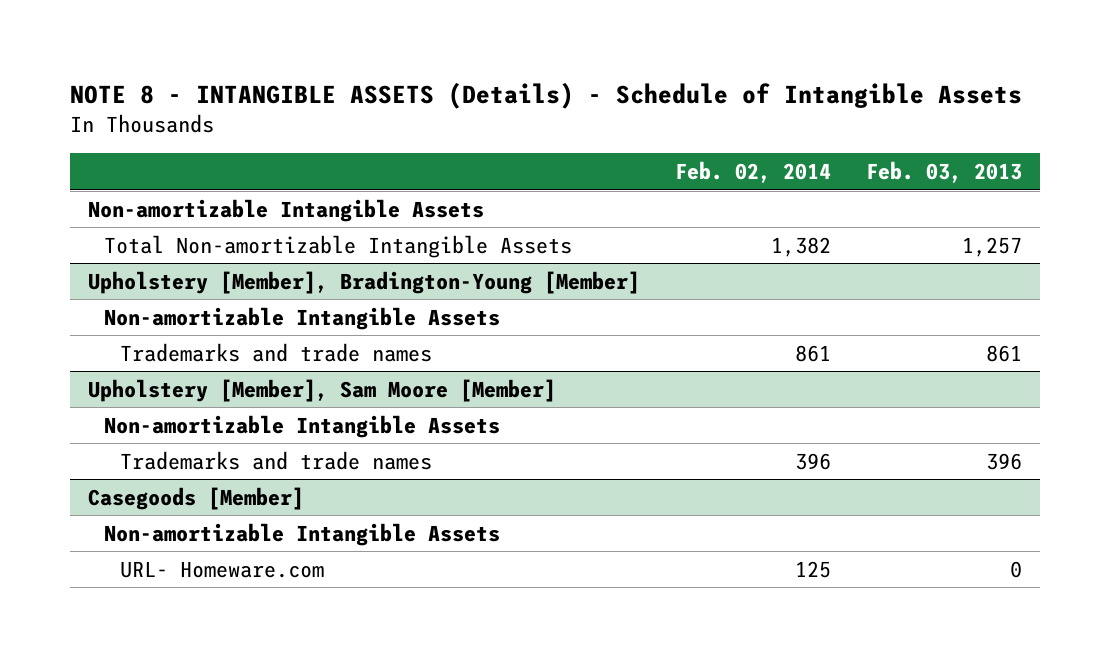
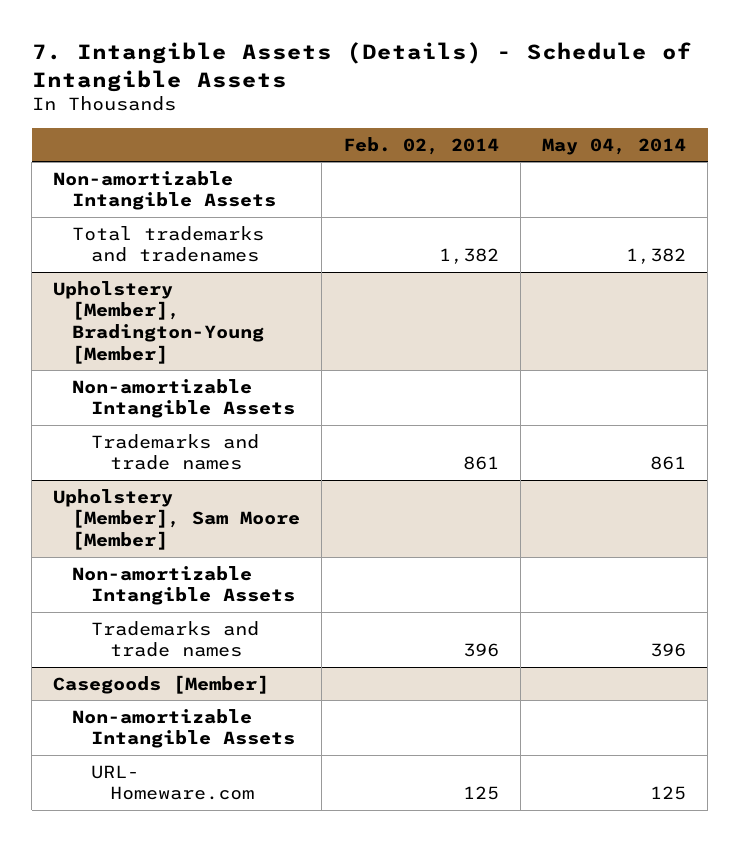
[70,82,1023,110] NOTE 8 - INTANGIBLE ASSETS (Details) - Schedule of Intangible Assets -> [31,42,692,92] 7. Intangible Assets (Details) - Schedule of Intangible Assets
[866,160,1023,183] Feb. 03, 2013 -> none
none -> [542,137,687,155] May 04, 2014
[103,234,572,258] Total Non-amortizable Intangible Assets -> [72,225,265,263] Total trademarks and tradenames

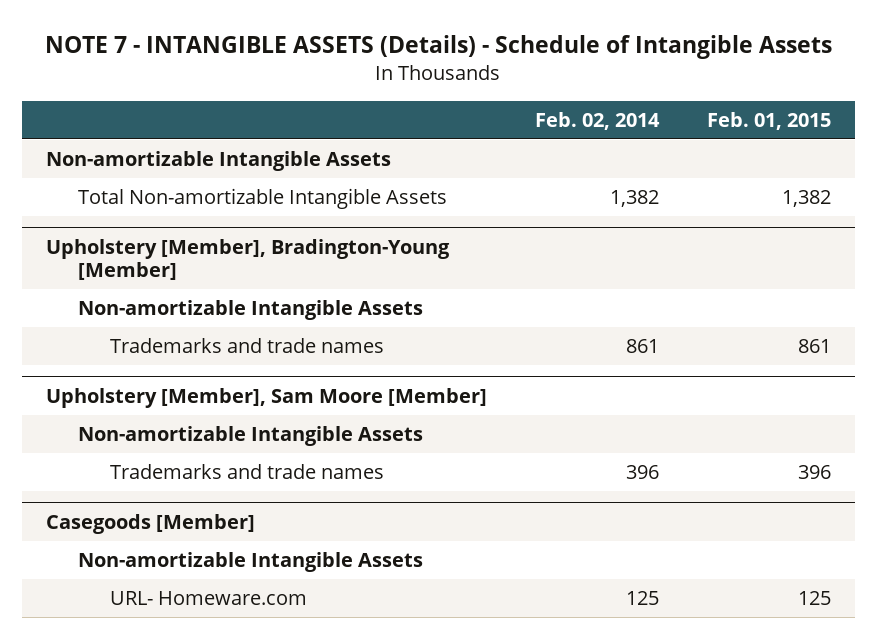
[31,42,692,92] 7. Intangible Assets (Details) - Schedule of Intangible Assets -> [45,35,833,60] NOTE 7 - INTANGIBLE ASSETS (Details) - Schedule of Intangible Assets
[542,137,687,155] May 04, 2014 -> none
none -> [706,111,831,130] Feb. 01, 2015
[72,225,265,263] Total trademarks and tradenames -> [78,188,448,210] Total Non-amortizable Intangible Assets

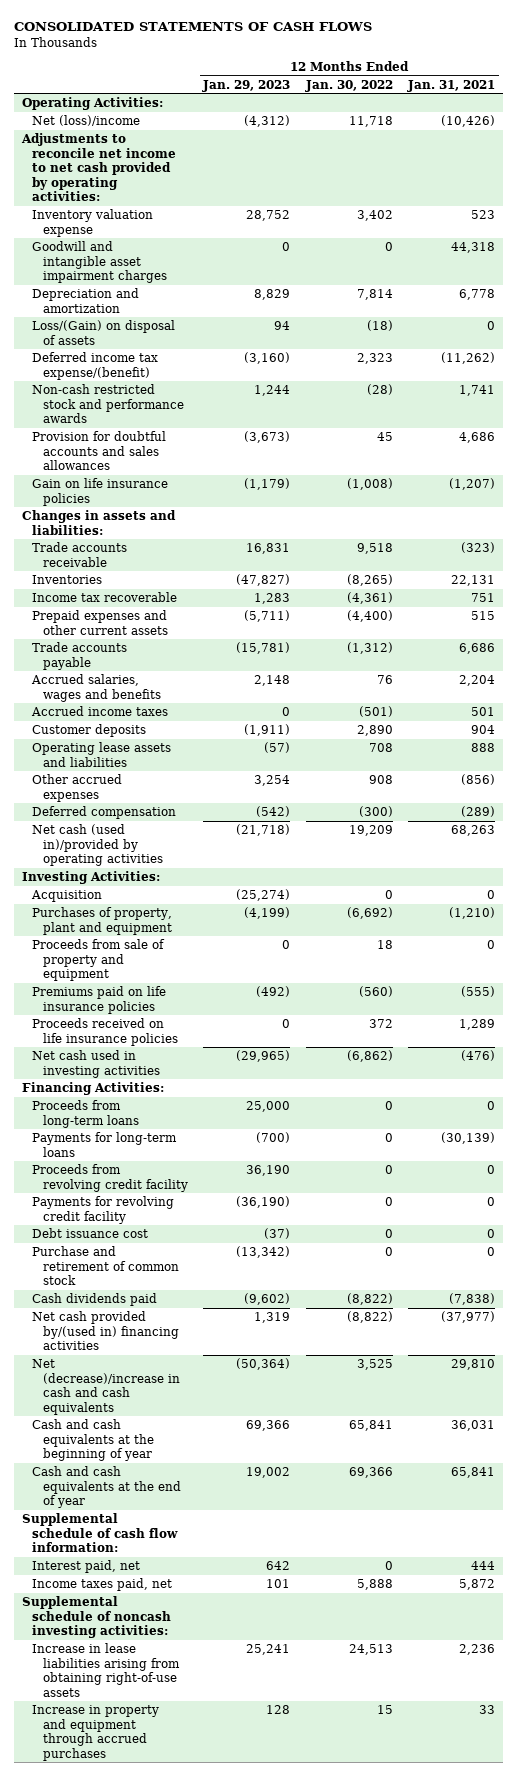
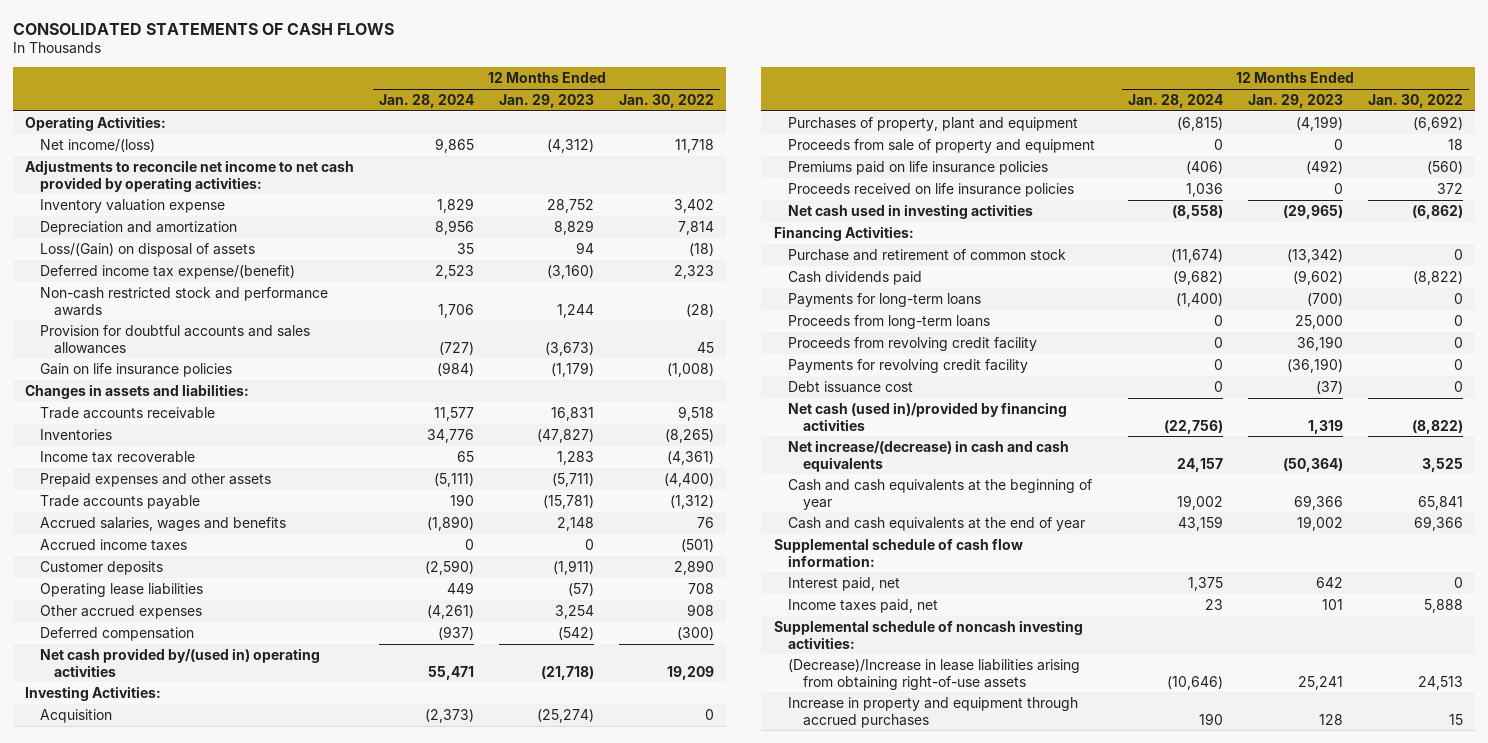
[406,79,495,92] Jan. 31, 2021 -> none
none -> [379,93,475,108] Jan. 28, 2024
[32,115,141,127] Net (loss)/income -> [39,138,155,152] Net income/(loss)
[32,241,168,284] Goodwill and intangible asset impairment charges -> none
[32,610,169,635] Prepaid expenses and other current assets -> [39,472,271,487] Prepaid expenses and other assets
[32,742,172,767] Operating lease assets and liabilities -> [39,582,203,597] Operating lease liabilities
[32,824,164,867] Net cash (used in)/provided by operating activities -> [39,647,320,677] Net cash provided by/(used in) operating activities
[32,1246,180,1286] Purchase and retirement of common stock -> [788,248,1067,261] Purchase and retirement of common stock
[32,1293,158,1307] Cash dividends paid -> [788,270,923,285] Cash dividends paid
[32,1100,140,1128] Proceeds from long-term loans -> [788,314,991,329] Proceeds from long-term loans
[32,1311,180,1351] Net cash provided by/(used in) financing activities -> [788,401,1068,431] Net cash (used in)/provided by financing activities
[32,1359,181,1415] Net (decrease)/increase in cash and cash equivalents -> [788,439,1070,472] Net increase/(decrease) in cash and cash equivalents
[32,1643,181,1697] Increase in lease liabilities arising from obtaining right-of-use assets -> [788,658,1081,690] (Decrease)/Increase in lease liabilities arising from obtaining right-of-use assets

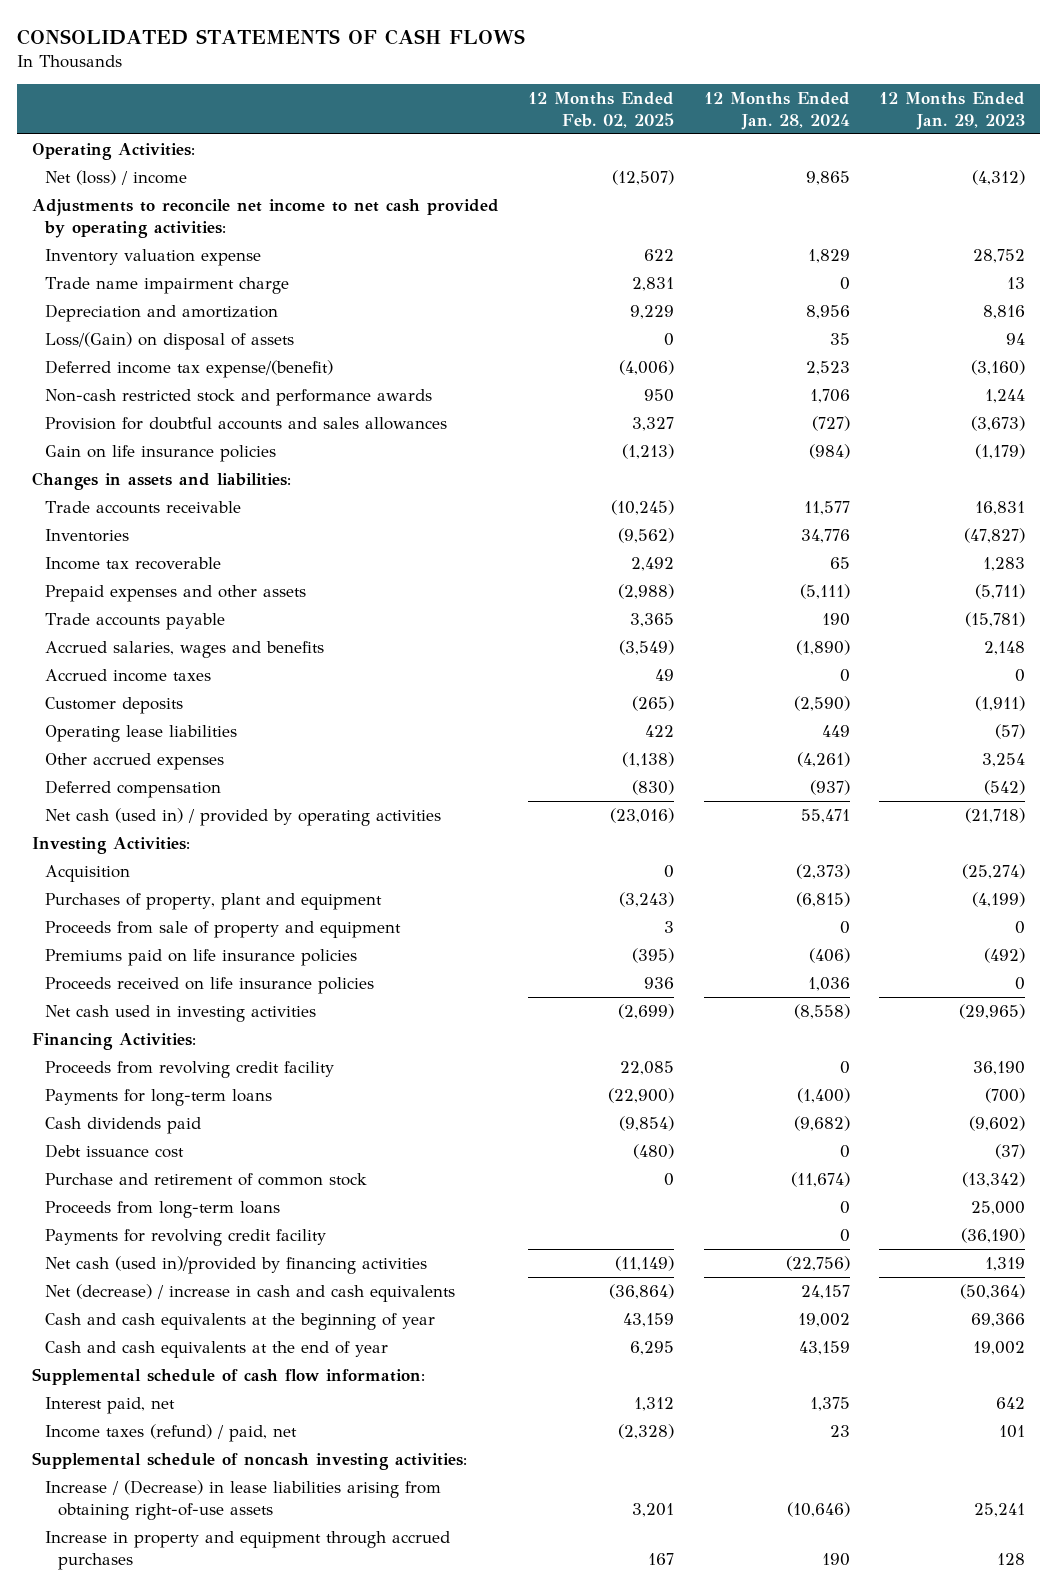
[618,93,714,108] Jan. 30, 2022 -> none
none -> [528,92,675,128] 12 Months Ended Feb. 02, 2025
[39,138,155,152] Net income/(loss) -> [44,169,187,185] Net (loss) / income
none -> [44,276,289,294] Trade name impairment charge
[554,219,595,235] 8,829 -> [982,304,1025,319] 8,816
[39,647,320,677] Net cash provided by/(used in) operating activities -> [44,807,441,826] Net cash (used in) / provided by operating activities
[788,336,1038,351] Proceeds from revolving credit facility -> [44,1060,334,1078] Proceeds from revolving credit facility
[788,270,923,285] Cash dividends paid -> [44,1116,201,1134] Cash dividends paid
[788,380,914,393] Debt issuance cost -> [44,1143,184,1158] Debt issuance cost
[788,248,1067,261] Purchase and retirement of common stock -> [44,1172,367,1186] Purchase and retirement of common stock
[788,439,1070,472] Net increase/(decrease) in cash and cash equivalents -> [44,1283,455,1302] Net (decrease) / increase in cash and cash equivalents
[788,598,939,613] Income taxes paid, net -> [44,1423,297,1442] Income taxes (refund) / paid, net
[788,658,1081,690] (Decrease)/Increase in lease liabilities arising from obtaining right-of-use assets -> [44,1479,441,1520] Increase / (Decrease) in lease liabilities arising from obtaining right-of-use assets

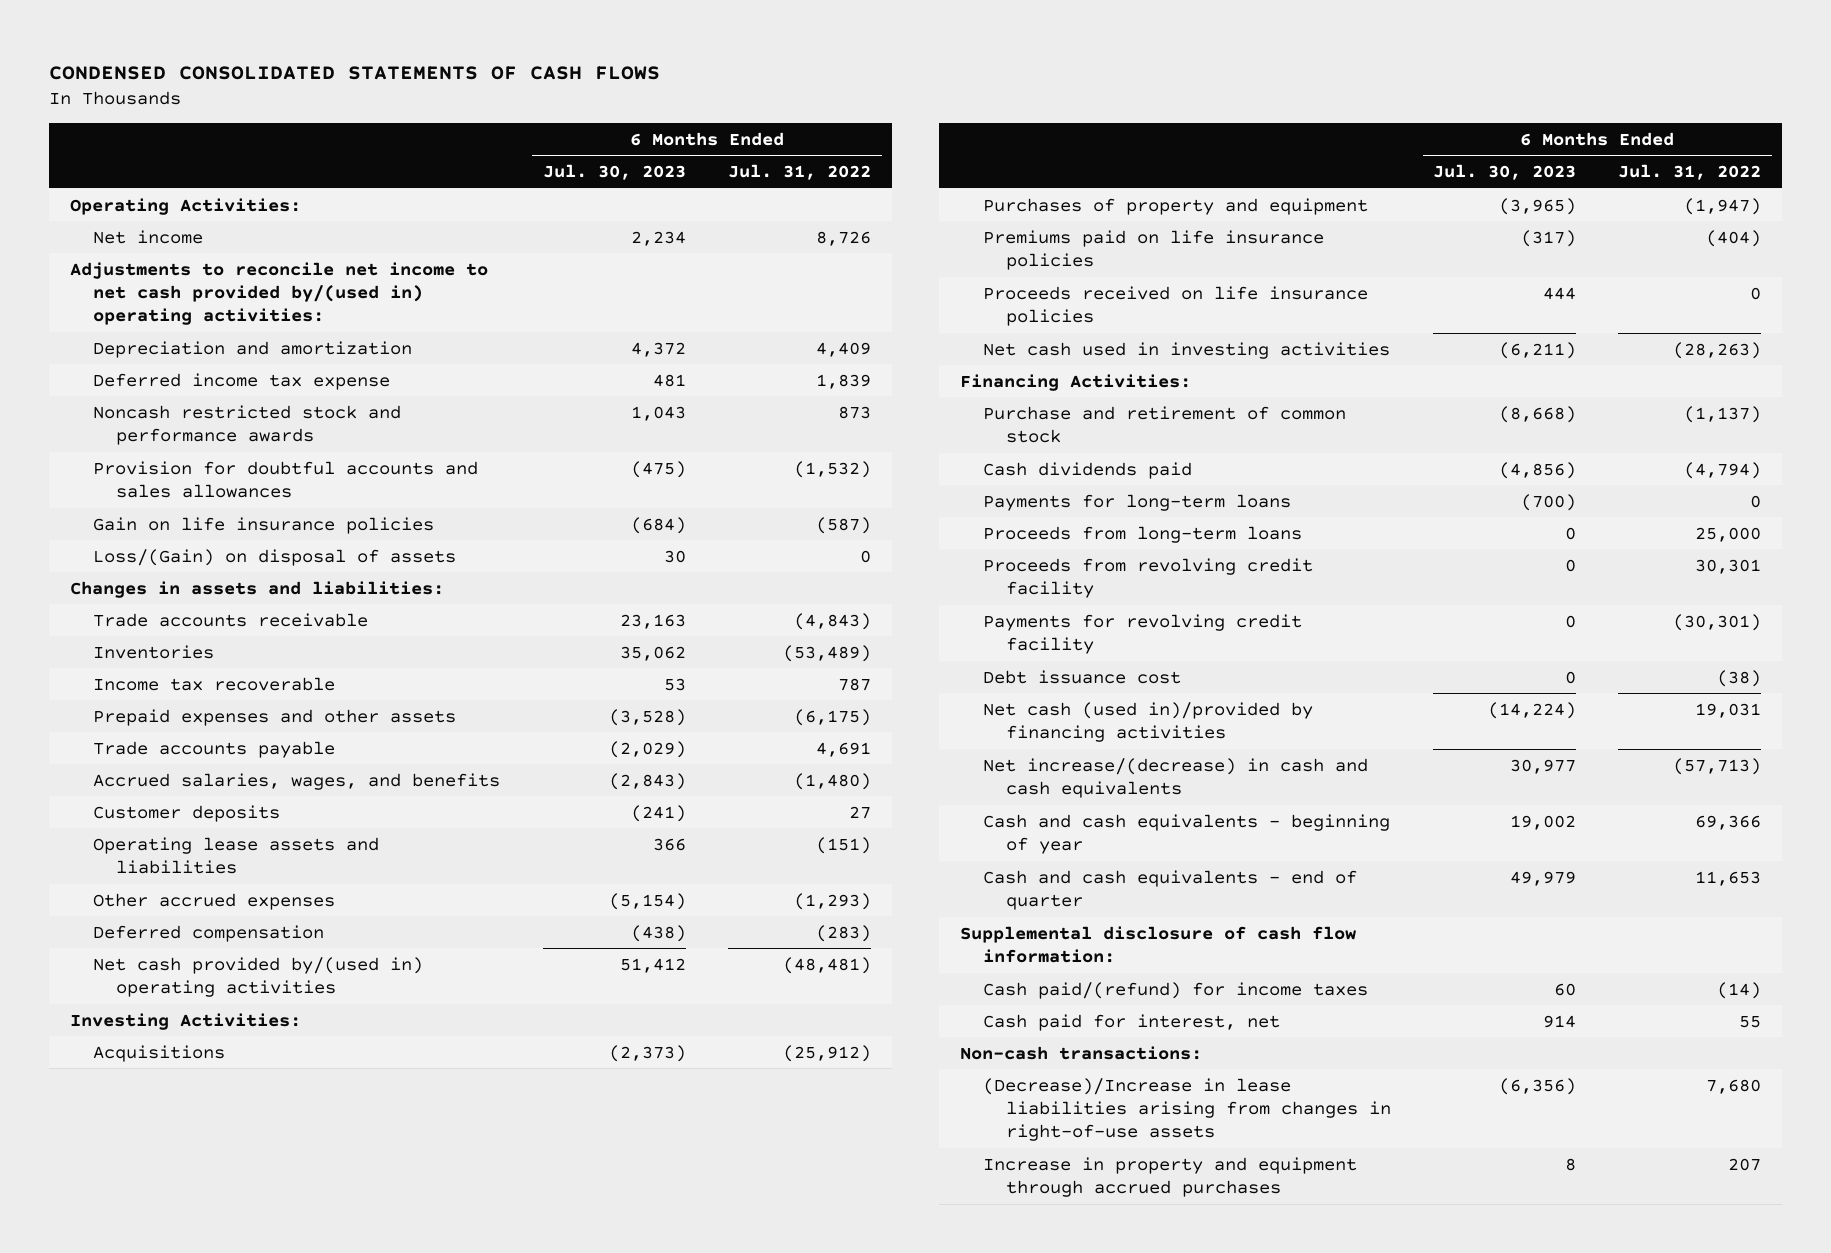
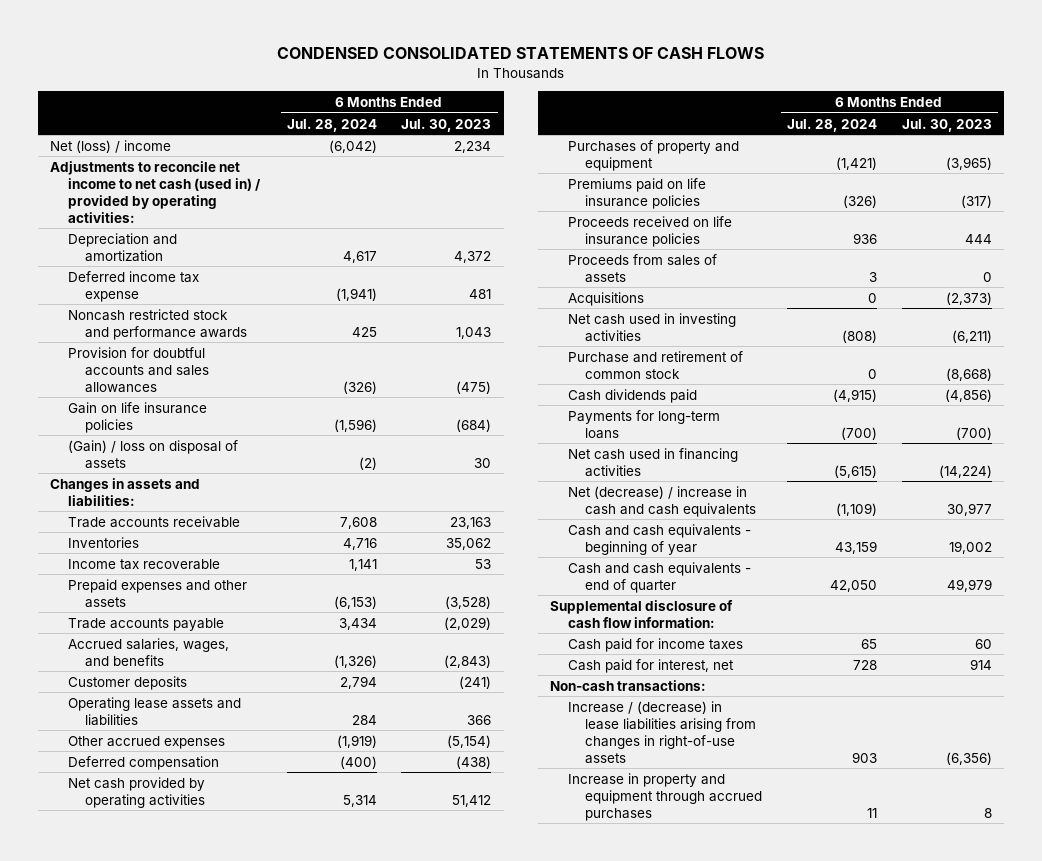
[728,164,872,181] Jul. 31, 2022 -> none
none -> [286,118,377,132] Jul. 28, 2024
[70,197,302,215] Operating Activities: -> none
[93,229,204,244] Net income -> [50,139,172,153] Net (loss) / income
[70,261,489,326] Adjustments to reconcile net income to net cash provided by/(used in) operating activities: -> [50,160,261,223] Adjustments to reconcile net income to net cash (used in) / provided by operating activities:
[93,548,457,566] Loss/(Gain) on disposal of assets -> [67,439,238,469] (Gain) / loss on disposal of assets
[70,1012,302,1030] Investing Activities: -> none
[93,956,424,998] Net cash provided by/(used in) operating activities -> [67,776,206,808] Net cash provided by operating activities
none -> [567,253,717,283] Proceeds from sales of assets
[93,1044,226,1062] Acquisitions -> [567,291,644,306] Acquisitions
[960,373,1192,391] Financing Activities: -> none
[983,525,1303,543] Proceeds from long-term loans -> none
[983,557,1314,599] Proceeds from revolving credit facility -> none
[983,613,1303,655] Payments for revolving credit facility -> none
[983,669,1182,684] Debt issuance cost -> none
[983,701,1314,743] Net cash (used in)/provided by financing activities -> [567,447,738,477] Net cash used in financing activities
[983,757,1369,799] Net increase/(decrease) in cash and cash equivalents -> [567,485,757,517] Net (decrease) / increase in cash and cash equivalents
[983,981,1369,999] Cash paid/(refund) for income taxes -> [567,637,743,652] Cash paid for income taxes
[983,1077,1391,1142] (Decrease)/Increase in lease liabilities arising from changes in right-of-use assets -> [567,700,757,764] Increase / (decrease) in lease liabilities arising from changes in right-of-use assets

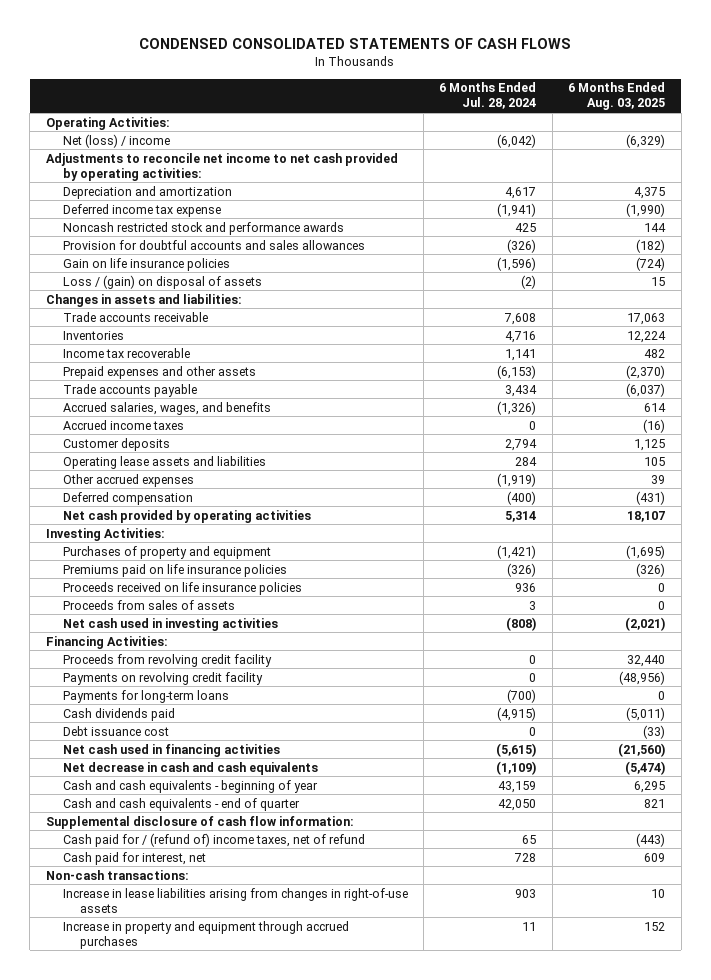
[401,118,492,132] Jul. 30, 2023 -> none
none -> [568,82,666,111] 6 Months Ended Aug. 03, 2025
none -> [45,116,170,130] Operating Activities:
[50,160,261,223] Adjustments to reconcile net income to net cash (used in) / provided by operating activities: -> [45,152,398,181] Adjustments to reconcile net income to net cash provided by operating activities:
[67,439,238,469] (Gain) / loss on disposal of assets -> [62,274,262,289] Loss / (gain) on disposal of assets
none -> [62,419,184,430] Accrued income taxes
none -> [45,527,165,541] Investing Activities:
[567,291,644,306] Acquisitions -> none
[567,350,743,379] Purchase and retirement of common stock -> none
none -> [45,635,168,649] Financing Activities:
none -> [62,653,272,667] Proceeds from revolving credit facility
none -> [62,671,263,685] Payments on revolving credit facility
[567,388,697,403] Cash dividends paid -> [62,707,175,721] Cash dividends paid
none -> [62,725,169,736] Debt issuance cost
[567,485,757,517] Net (decrease) / increase in cash and cash equivalents -> [62,761,318,775] Net decrease in cash and cash equivalents
[567,637,743,652] Cash paid for income taxes -> [62,832,365,847] Cash paid for / (refund of) income taxes, net of refund
[567,700,757,764] Increase / (decrease) in lease liabilities arising from changes in right-of-use assets -> [62,887,408,913] Increase in lease liabilities arising from changes in right-of-use assets

